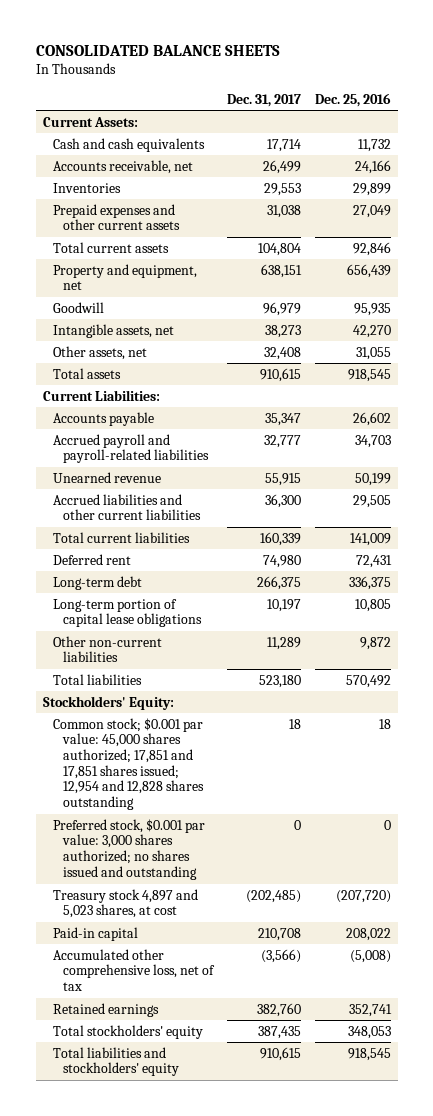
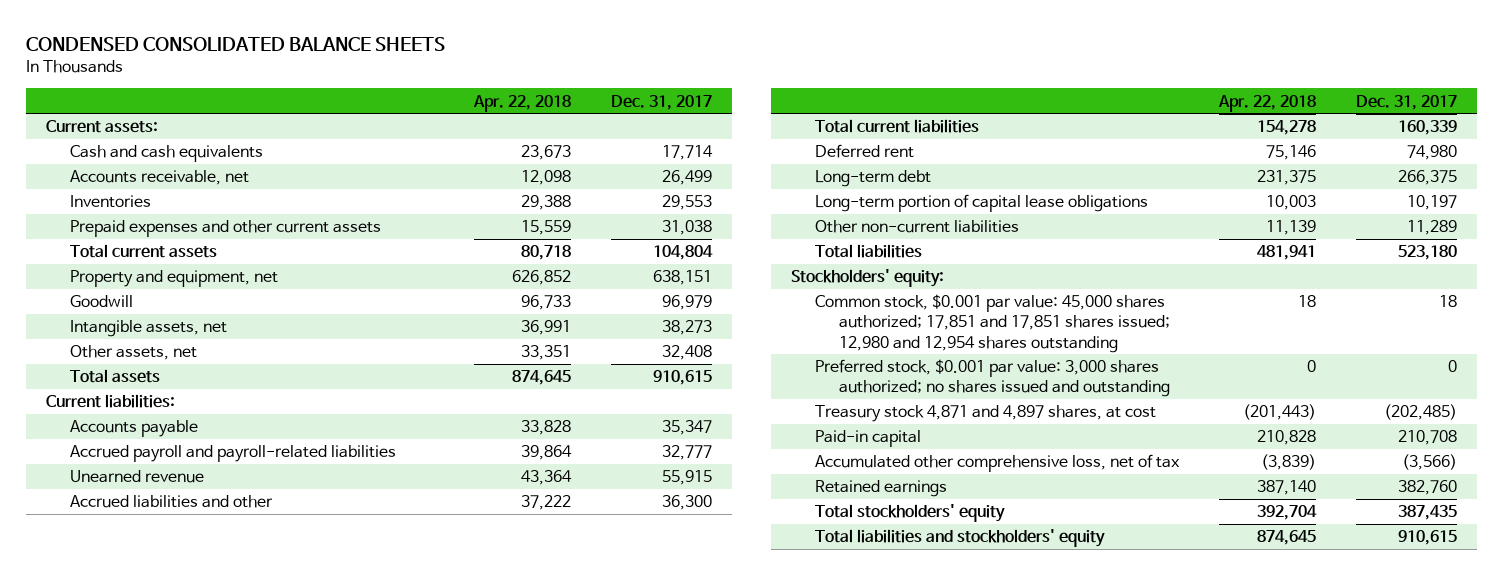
[35,45,280,57] CONSOLIDATED BALANCE SHEETS -> [26,36,446,51] CONDENSED CONSOLIDATED BALANCE SHEETS
[314,92,391,107] Dec. 25, 2016 -> none
none -> [472,94,571,112] Apr. 22, 2018
[42,116,138,127] Current Assets: -> [46,120,159,134] Current assets:
[42,389,160,401] Current Liabilities: -> [46,394,176,409] Current liabilities:
[52,493,201,521] Accrued liabilities and other current liabilities -> [69,495,273,509] Accrued liabilities and other
[42,695,174,710] Stockholders' Equity: -> [791,269,945,288] Stockholders' equity:
[52,717,204,811] Common stock; $0.001 par value: 45,000 shares authorized; 17,851 and 17,851 shares issued; 12,954 and 12,828 shares outstanding -> [815,294,1170,353] Common stock, $0.001 par value: 45,000 shares authorized; 17,851 and 17,851 shares issued; 12,980 and 12,954 shares outstanding
[52,888,198,919] Treasury stock 4,897 and 5,023 shares, at cost -> [815,405,1157,423] Treasury stock 4,871 and 4,897 shares, at cost

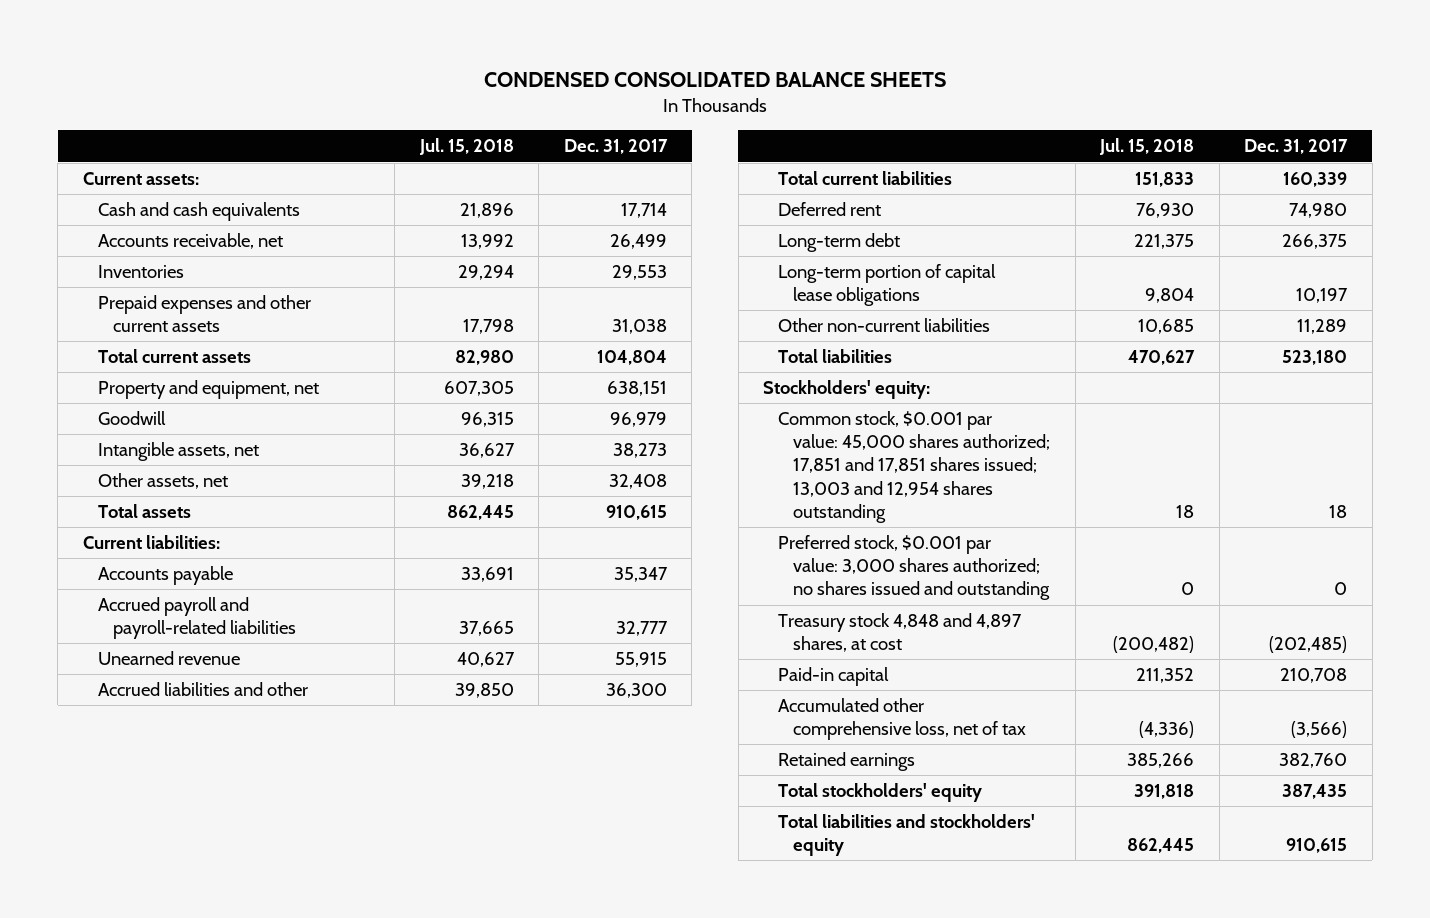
[472,94,571,112] Apr. 22, 2018 -> none
none -> [418,138,514,156] Jul. 15, 2018
[815,294,1170,353] Common stock, $0.001 par value: 45,000 shares authorized; 17,851 and 17,851 shares issued; 12,980 and 12,954 shares outstanding -> [778,411,1051,523] Common stock, $0.001 par value: 45,000 shares authorized; 17,851 and 17,851 shares issued; 13,003 and 12,954 shares outstanding
[815,405,1157,423] Treasury stock 4,871 and 4,897 shares, at cost -> [778,613,1023,653] Treasury stock 4,848 and 4,897 shares, at cost

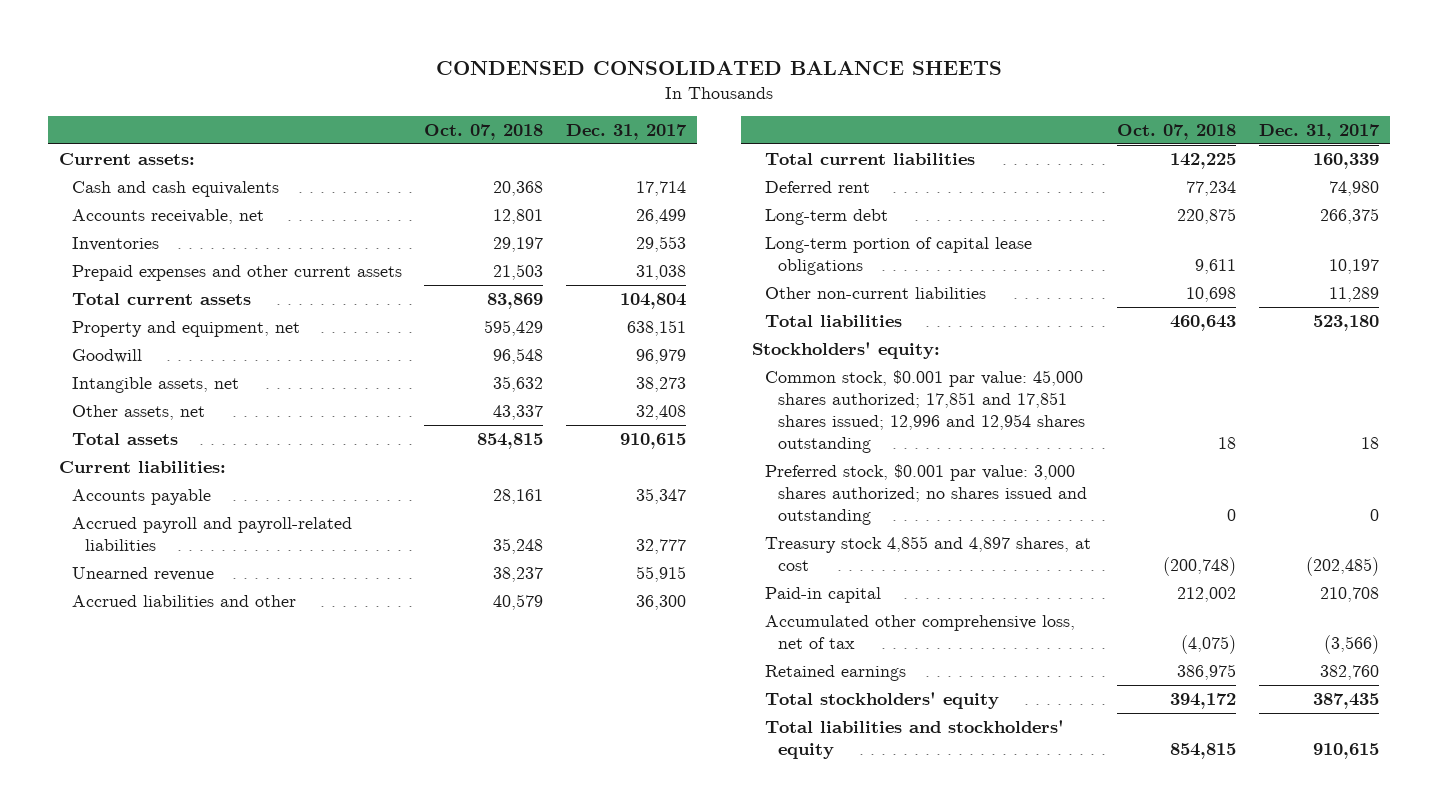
[418,138,514,156] Jul. 15, 2018 -> none
none -> [424,124,544,141] Oct. 07, 2018
[778,411,1051,523] Common stock, $0.001 par value: 45,000 shares authorized; 17,851 and 17,851 shares issued; 13,003 and 12,954 shares outstanding -> [764,369,1086,453] Common stock, $0.001 par value: 45,000 shares authorized; 17,851 and 17,851 shares issued; 12,996 and 12,954 shares outstanding
[778,613,1023,653] Treasury stock 4,848 and 4,897 shares, at cost -> [764,535,1091,571] Treasury stock 4,855 and 4,897 shares, at cost

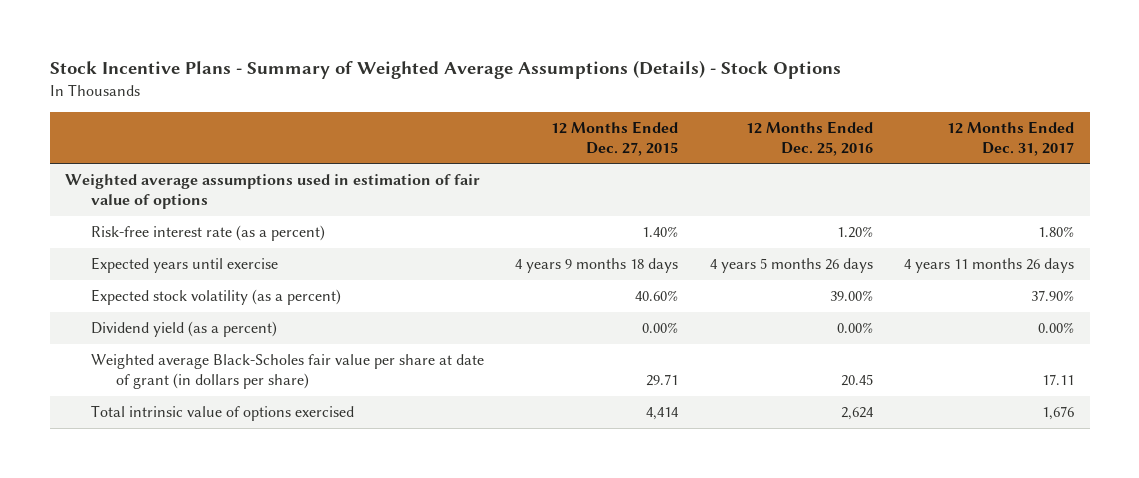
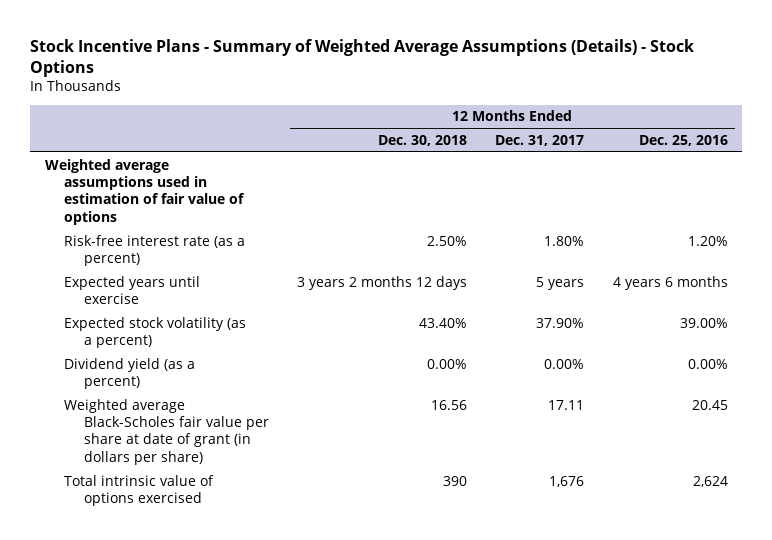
[551,120,679,156] 12 Months Ended Dec. 27, 2015 -> none
none -> [378,134,468,146] Dec. 30, 2018
[709,258,873,274] 4 years 5 months 26 days -> [612,275,728,290] 4 years 6 months
[904,258,1075,274] 4 years 11 months 26 days -> [536,276,585,290] 5 years

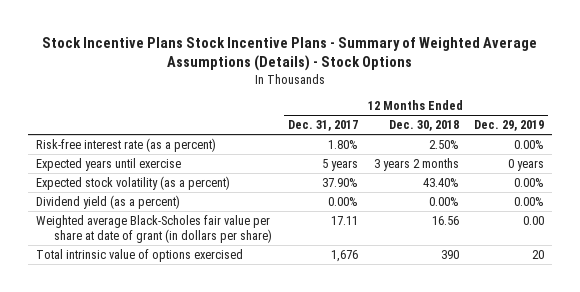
[30,38,695,77] Stock Incentive Plans - Summary of Weighted Average Assumptions (Details) - Stock Options -> [42,36,538,72] Stock Incentive Plans Stock Incentive Plans - Summary of Weighted Average Assumptions (Details) - Stock Options
[638,134,728,146] Dec. 25, 2016 -> none
none -> [474,120,545,132] Dec. 29, 2019
[44,158,246,225] Weighted average assumptions used in estimation of fair value of options -> none
[297,275,468,290] 3 years 2 months 12 days -> [373,157,459,171] 3 years 2 months

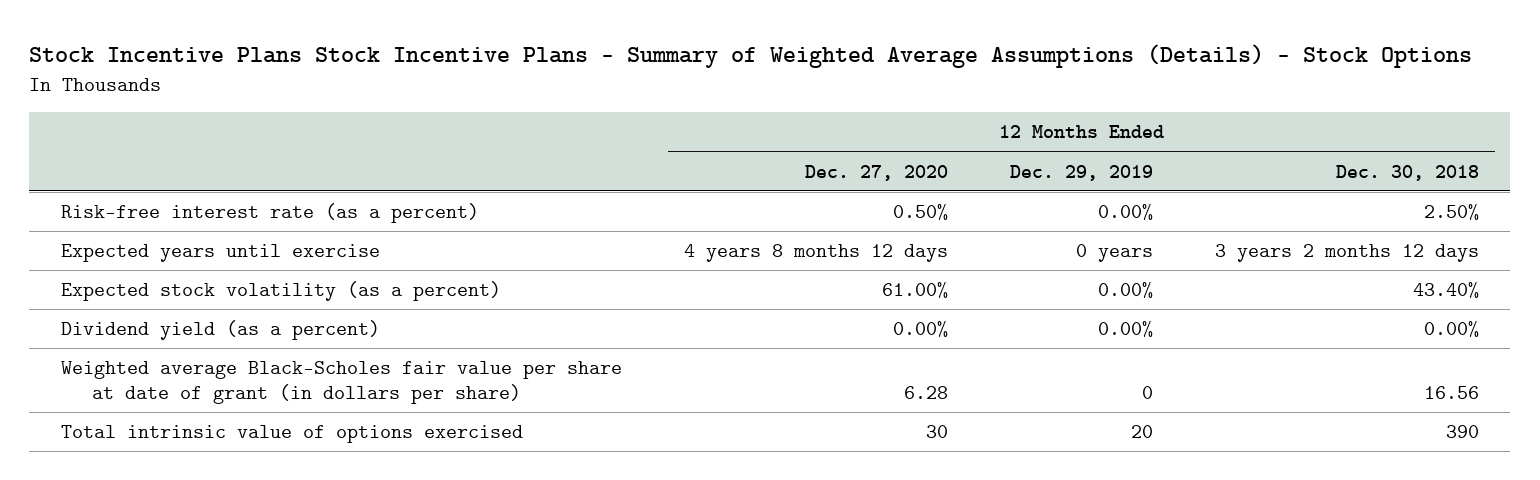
[287,120,358,132] Dec. 31, 2017 -> none
none -> [804,164,948,181] Dec. 27, 2020
[373,157,459,171] 3 years 2 months -> [1215,244,1480,263] 3 years 2 months 12 days
[523,215,545,225] 0.00 -> [1142,385,1154,399] 0

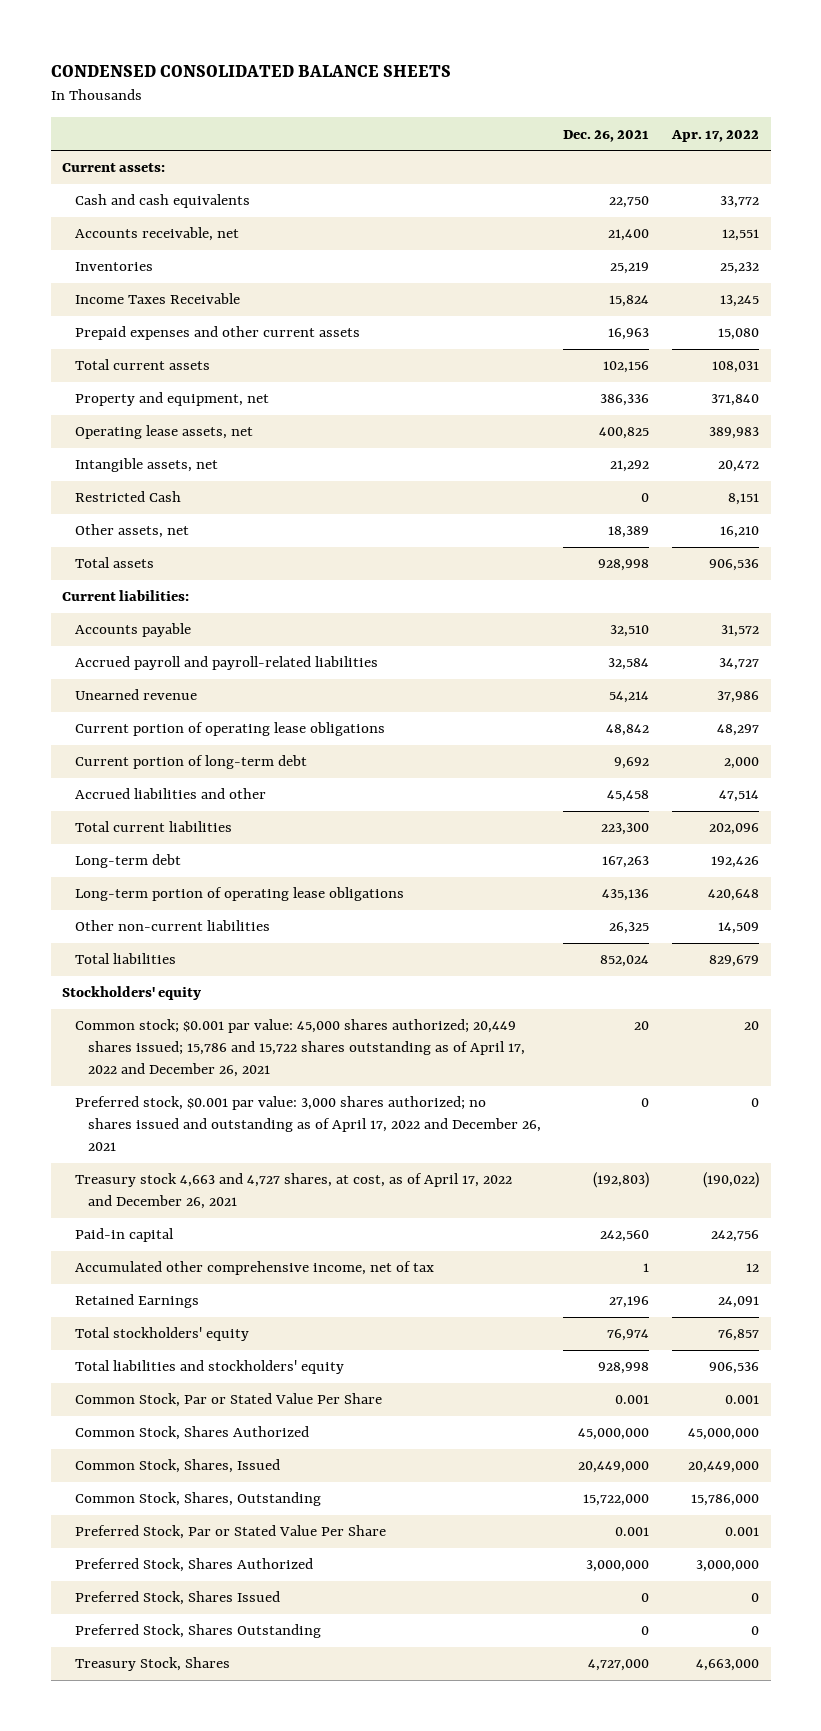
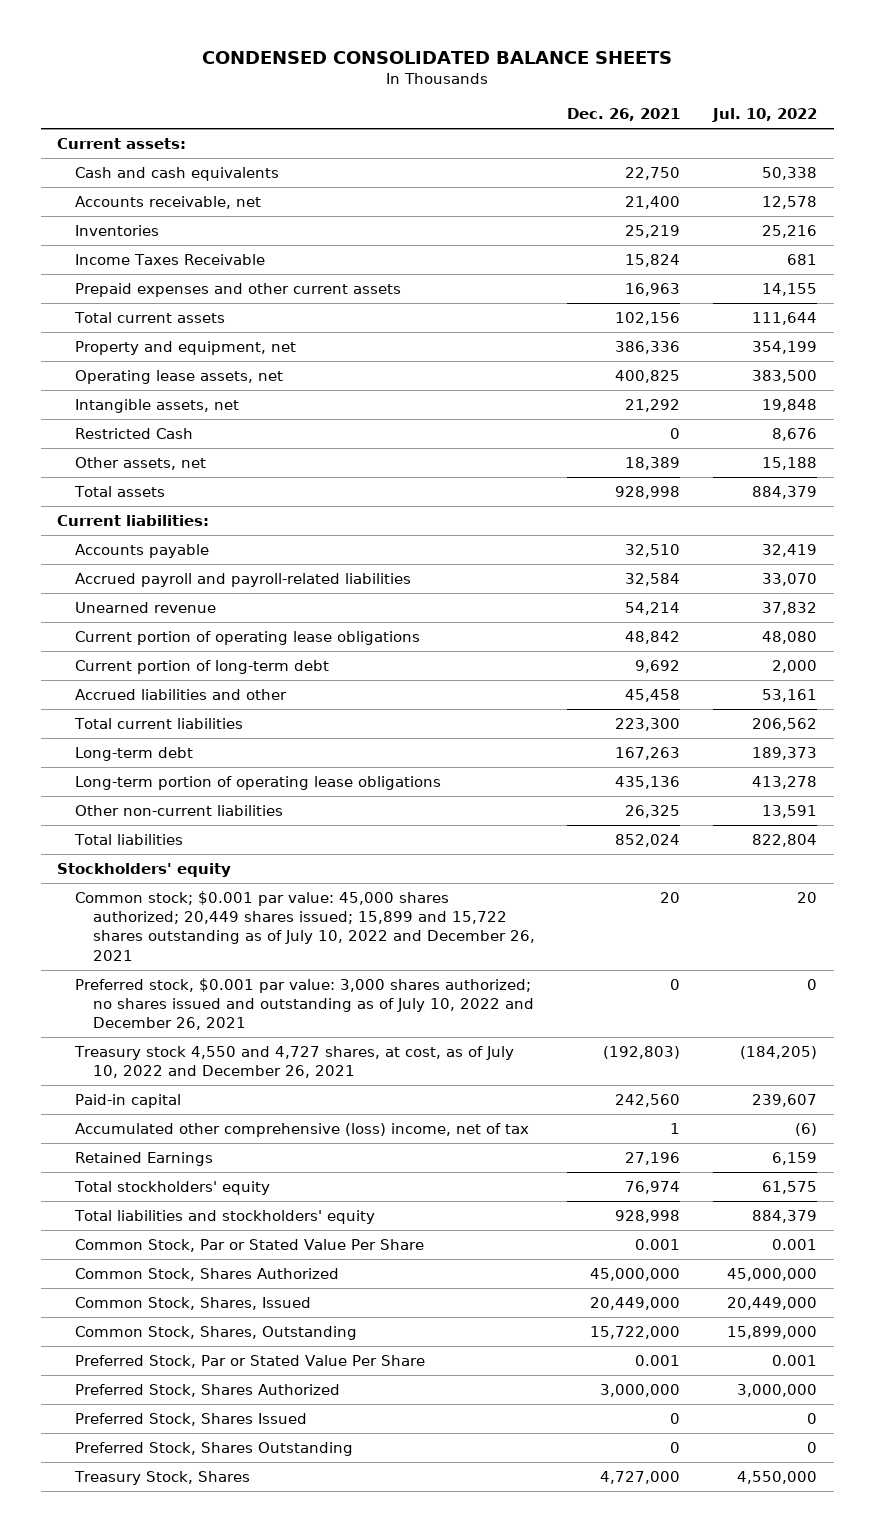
[671,129,760,142] Apr. 17, 2022 -> none
none -> [712,108,818,123] Jul. 10, 2022
[74,1019,525,1078] Common stock; $0.001 par value: 45,000 shares authorized; 20,449 shares issued; 15,786 and 15,722 shares outstanding as of April 17, 2022 and December 26, 2021 -> [74,890,535,961] Common stock; $0.001 par value: 45,000 shares authorized; 20,449 shares issued; 15,899 and 15,722 shares outstanding as of July 10, 2022 and December 26, 2021
[74,1096,541,1152] Preferred stock, $0.001 par value: 3,000 shares authorized; no shares issued and outstanding as of April 17, 2022 and December 26, 2021 -> [74,977,534,1031] Preferred stock, $0.001 par value: 3,000 shares authorized; no shares issued and outstanding as of July 10, 2022 and December 26, 2021
[74,1173,512,1210] Treasury stock 4,663 and 4,727 shares, at cost, as of April 17, 2022 and December 26, 2021 -> [73,1045,514,1079] Treasury stock 4,550 and 4,727 shares, at cost, as of July 10, 2022 and December 26, 2021
[74,1261,434,1276] Accumulated other comprehensive income, net of tax -> [74,1122,529,1137] Accumulated other comprehensive (loss) income, net of tax

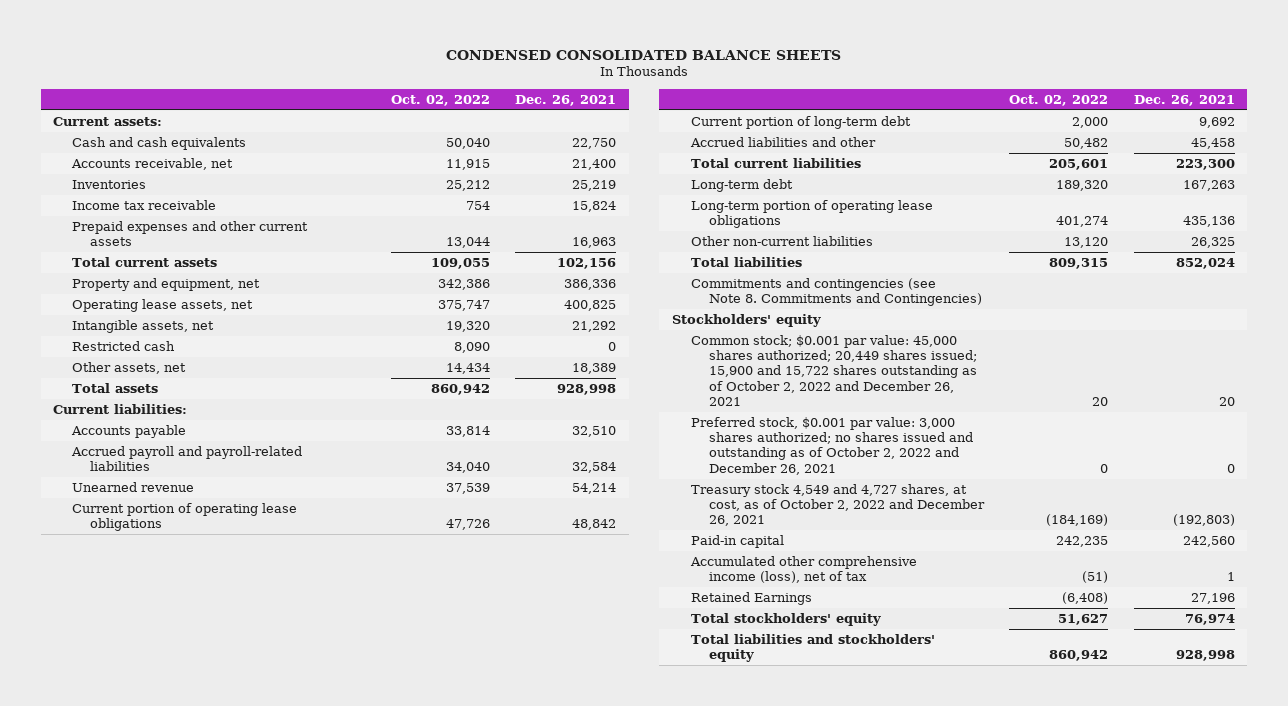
[712,108,818,123] Jul. 10, 2022 -> none
none -> [390,94,490,106] Oct. 02, 2022
[74,253,265,265] Income Taxes Receivable -> [71,200,216,211] Income tax receivable
[74,427,193,439] Restricted Cash -> [71,341,175,352] Restricted cash
none -> [690,278,983,307] Commitments and contingencies (see Note 8. Commitments and Contingencies)
[74,890,535,961] Common stock; $0.001 par value: 45,000 shares authorized; 20,449 shares issued; 15,899 and 15,722 shares outstanding as of July 10, 2022 and December 26, 2021 -> [690,335,978,406] Common stock; $0.001 par value: 45,000 shares authorized; 20,449 shares issued; 15,900 and 15,722 shares outstanding as of October 2, 2022 and December 26, 2021
[74,977,534,1031] Preferred stock, $0.001 par value: 3,000 shares authorized; no shares issued and outstanding as of July 10, 2022 and December 26, 2021 -> [690,417,974,475] Preferred stock, $0.001 par value: 3,000 shares authorized; no shares issued and outstanding as of October 2, 2022 and December 26, 2021
[73,1045,514,1079] Treasury stock 4,550 and 4,727 shares, at cost, as of July 10, 2022 and December 26, 2021 -> [690,484,986,527] Treasury stock 4,549 and 4,727 shares, at cost, as of October 2, 2022 and December 26, 2021
[74,1122,529,1137] Accumulated other comprehensive (loss) income, net of tax -> [689,556,917,584] Accumulated other comprehensive income (loss), net of tax
[74,1238,424,1252] Common Stock, Par or Stated Value Per Share -> none
[74,1267,339,1281] Common Stock, Shares Authorized -> none
[74,1296,311,1310] Common Stock, Shares, Issued -> none
[74,1325,357,1340] Common Stock, Shares, Outstanding -> none
[74,1354,425,1368] Preferred Stock, Par or Stated Value Per Share -> none
[74,1383,340,1397] Preferred Stock, Shares Authorized -> none
[74,1412,307,1426] Preferred Stock, Shares Issued -> none
[74,1441,353,1456] Preferred Stock, Shares Outstanding -> none
[73,1470,250,1485] Treasury Stock, Shares -> none

